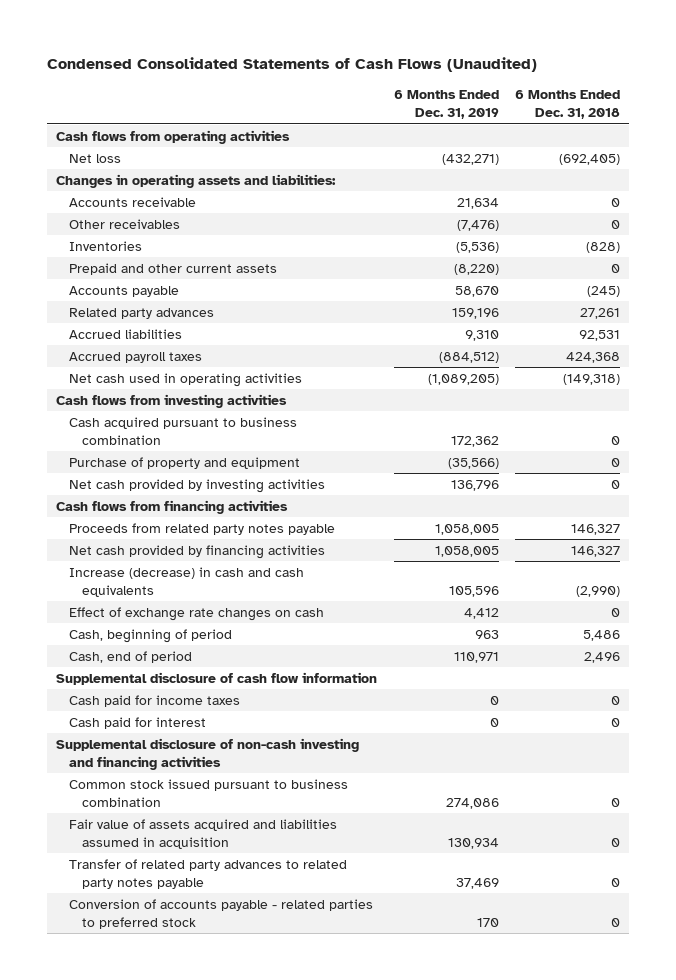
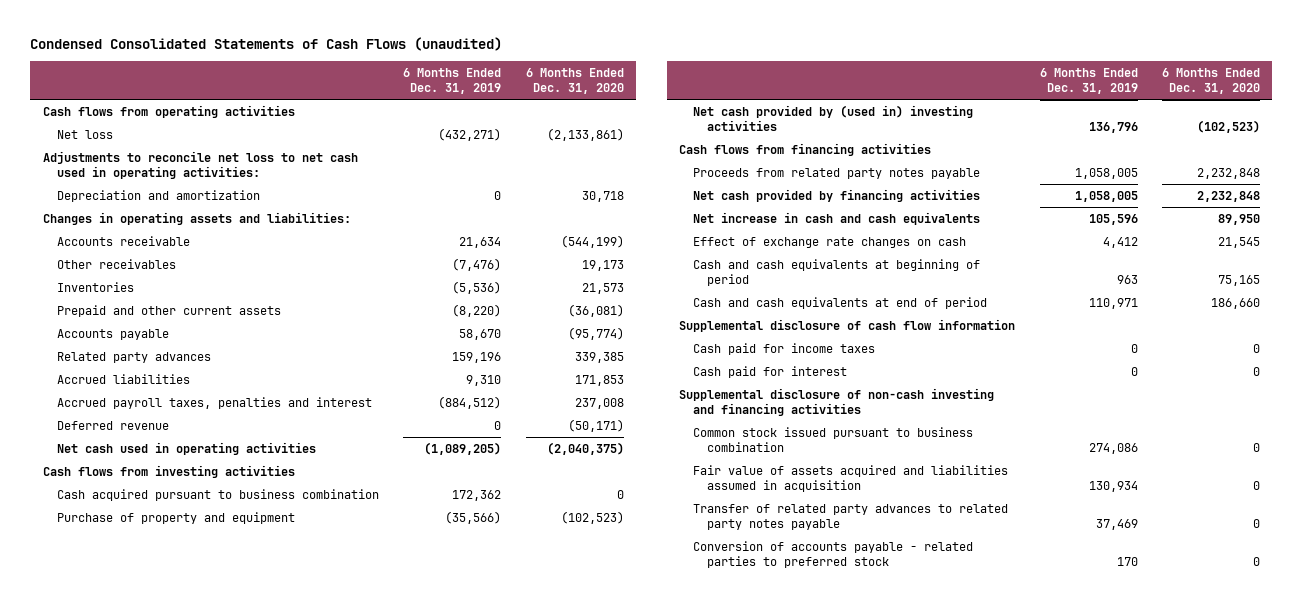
[47,57,538,73] Condensed Consolidated Statements of Cash Flows (Unaudited) -> [30,37,503,52] Condensed Consolidated Statements of Cash Flows (unaudited)
[515,90,621,120] 6 Months Ended Dec. 31, 2018 -> none
none -> [525,68,624,95] 6 Months Ended Dec. 31, 2020
none -> [42,150,358,179] Adjustments to reconcile net loss to net cash used in operating activities:
none -> [56,189,260,202] Depreciation and amortization
[69,351,203,363] Accrued payroll taxes -> [56,396,372,409] Accrued payroll taxes, penalties and interest
none -> [56,420,169,430] Deferred revenue
[69,478,326,493] Net cash provided by investing activities -> [692,104,973,131] Net cash provided by (used in) investing activities
[69,566,305,597] Increase (decrease) in cash and cash equivalents -> [692,211,980,225] Net increase in cash and cash equivalents
[69,628,233,643] Cash, beginning of period -> [692,258,980,286] Cash and cash equivalents at beginning of period
[69,650,193,663] Cash, end of period -> [692,296,987,309] Cash and cash equivalents at end of period

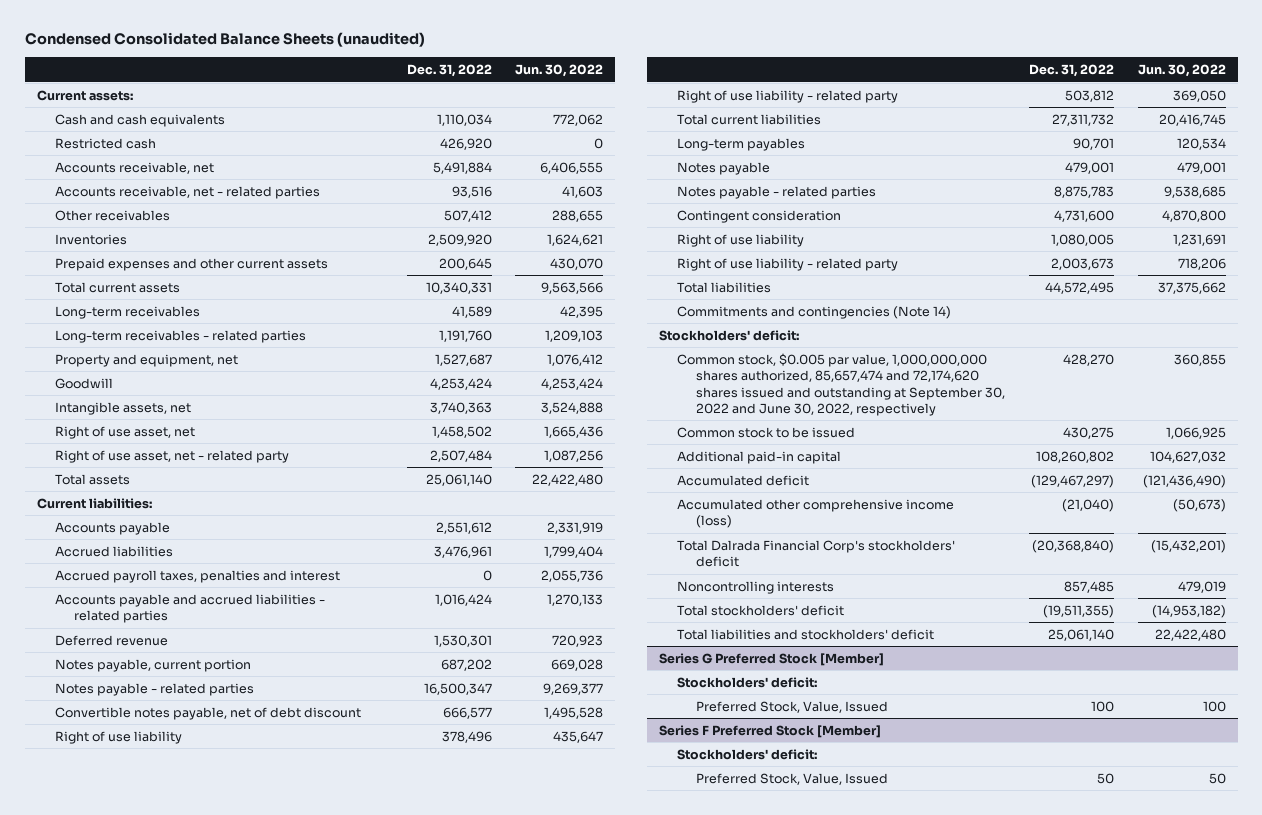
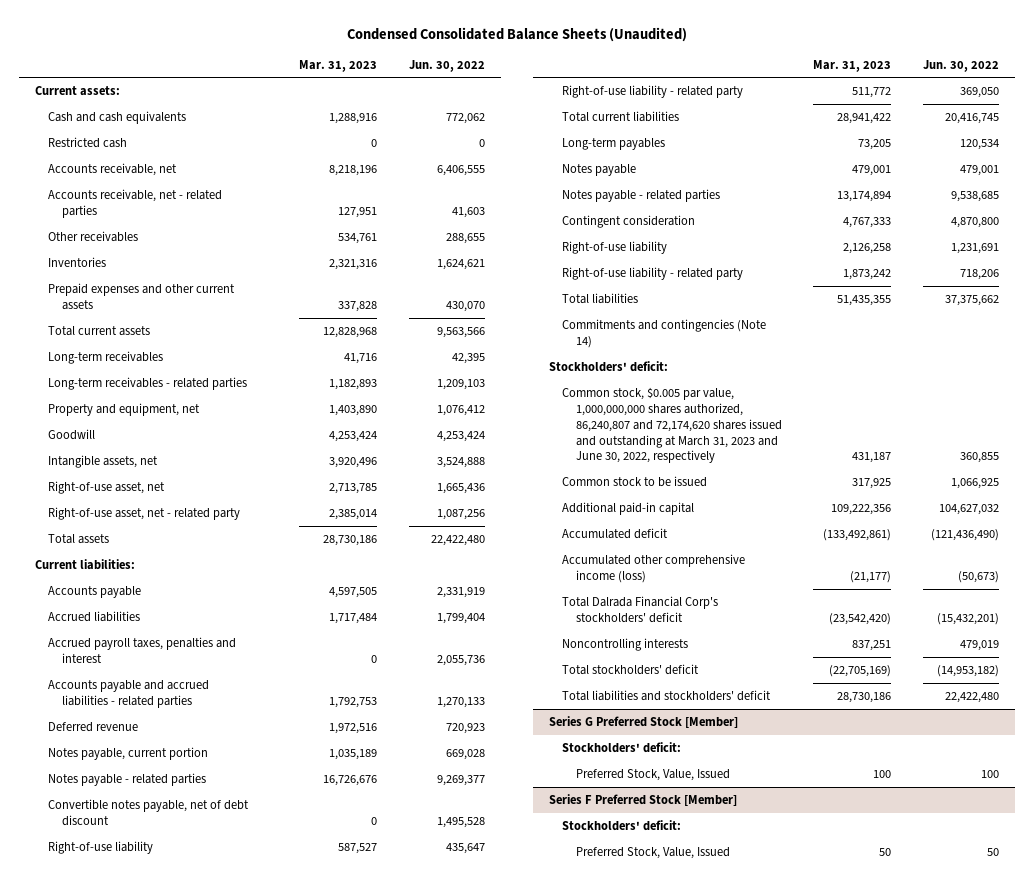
[24,32,425,48] Condensed Consolidated Balance Sheets (unaudited) -> [346,26,687,42] Condensed Consolidated Balance Sheets (Unaudited)
[406,63,492,77] Dec. 31, 2022 -> none
none -> [299,59,378,72] Mar. 31, 2023
[55,425,196,439] Right of use asset, net -> [48,481,166,495] Right-of-use asset, net
[55,449,290,463] Right of use asset, net - related party -> [48,507,241,521] Right-of-use asset, net - related party
[55,730,183,744] Right of use liability -> [48,841,154,855] Right-of-use liability
[677,89,899,103] Right of use liability - related party -> [562,85,744,99] Right-of-use liability - related party
[677,233,805,247] Right of use liability -> [562,241,668,255] Right-of-use liability
[677,257,899,271] Right of use liability - related party -> [562,267,744,281] Right-of-use liability - related party
[677,352,1005,416] Common stock, $0.005 par value, 1,000,000,000 shares authorized, 85,657,474 and 72,174,620 shares issued and outstanding at September 30, 2022 and June 30, 2022, respectively -> [562,387,782,464] Common stock, $0.005 par value, 1,000,000,000 shares authorized, 86,240,807 and 72,174,620 shares issued and outstanding at March 31, 2023 and June 30, 2022, respectively

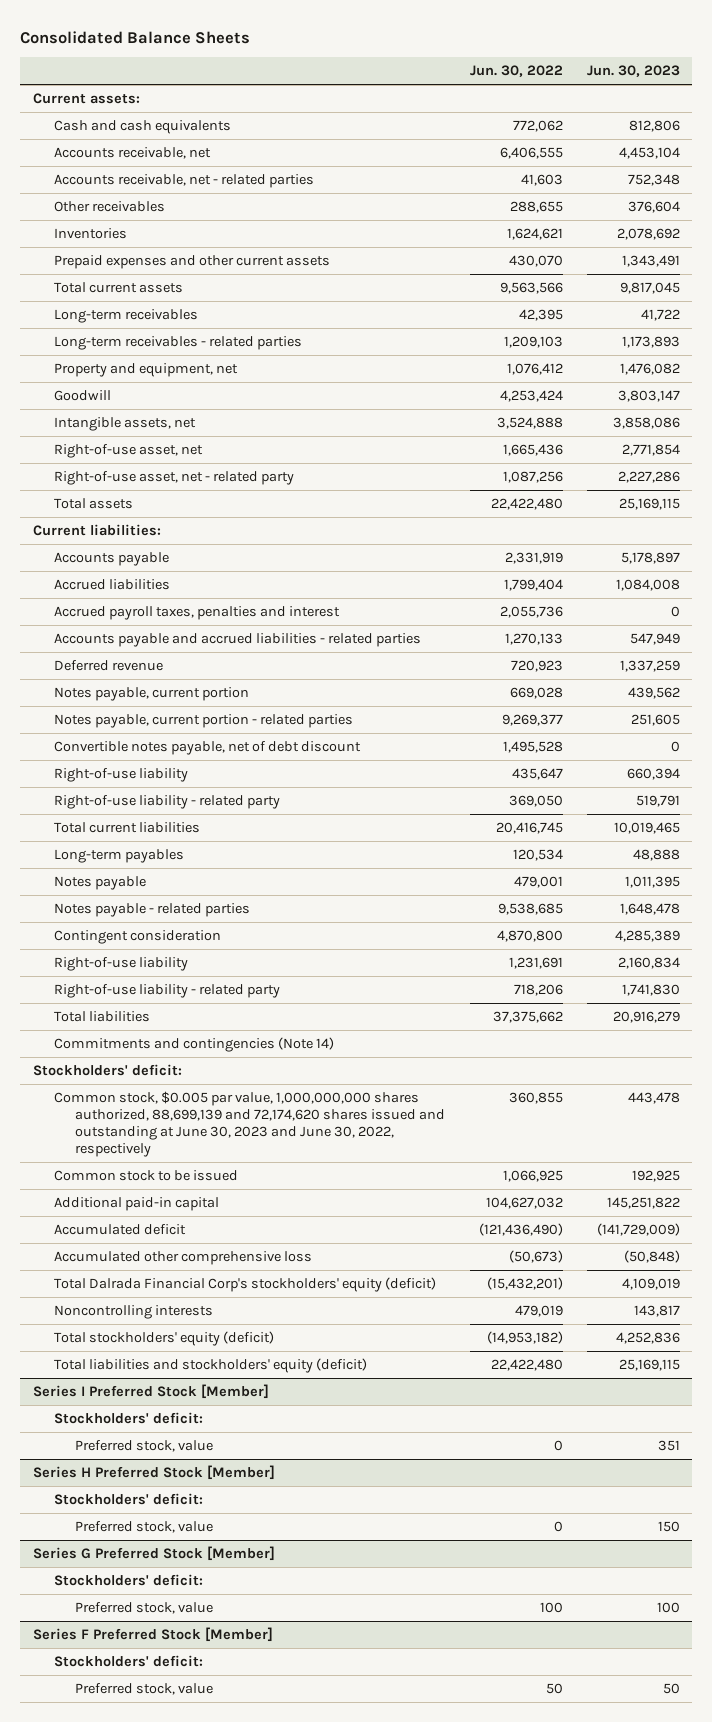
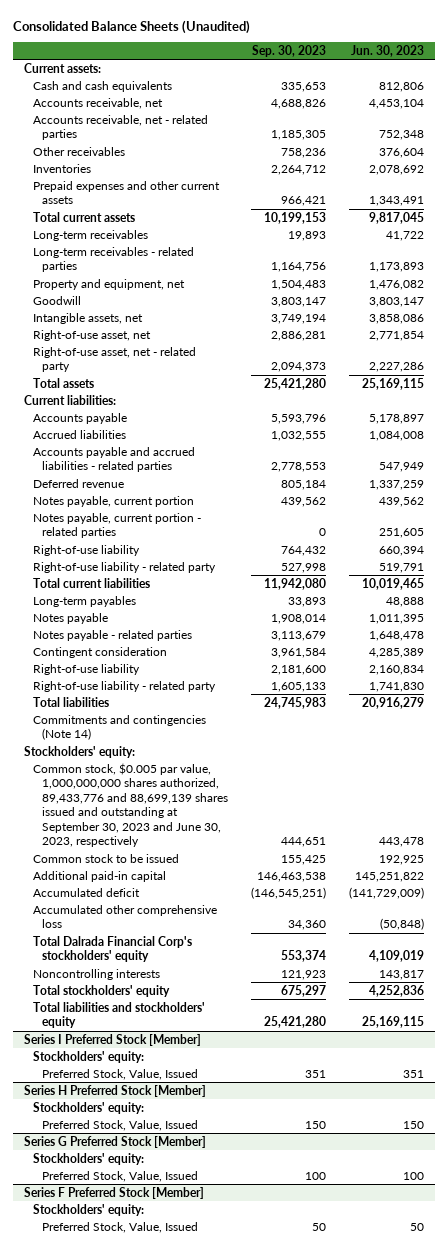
[20,30,251,44] Consolidated Balance Sheets -> [12,19,250,34] Consolidated Balance Sheets (Unaudited)
[469,65,563,78] Jun. 30, 2022 -> none
none -> [252,44,327,57] Sep. 30, 2023
[53,605,340,620] Accrued payroll taxes, penalties and interest -> none
[53,740,361,755] Convertible notes payable, net of debt discount -> none
[32,1063,182,1076] Stockholders' deficit: -> [24,745,136,758] Stockholders' equity:
[53,1090,446,1158] Common stock, $0.005 par value, 1,000,000,000 shares authorized, 88,699,139 and 72,174,620 shares issued and outstanding at June 30, 2023 and June 30, 2022, respectively -> [33,762,229,848] Common stock, $0.005 par value, 1,000,000,000 shares authorized, 89,433,776 and 88,699,139 shares issued and outstanding at September 30, 2023 and June 30, 2023, respectively
[53,1276,436,1292] Total Dalrada Financial Corp's stockholders' equity (deficit) -> [33,935,193,963] Total Dalrada Financial Corp's stockholders' equity
[53,1330,274,1346] Total stockholders' equity (deficit) -> [33,984,171,997] Total stockholders' equity
[53,1357,367,1373] Total liabilities and stockholders' equity (deficit) -> [33,1001,206,1029] Total liabilities and stockholders' equity
[53,1411,203,1424] Stockholders' deficit: -> [33,1050,145,1063] Stockholders' equity:
[75,1439,214,1452] Preferred stock, value -> [42,1068,199,1080] Preferred Stock, Value, Issued
[53,1492,203,1505] Stockholders' deficit: -> [33,1101,145,1114] Stockholders' equity:
[75,1520,214,1533] Preferred stock, value -> [42,1119,199,1131] Preferred Stock, Value, Issued
[53,1573,203,1586] Stockholders' deficit: -> [33,1152,145,1165] Stockholders' equity:
[75,1601,214,1614] Preferred stock, value -> [42,1170,199,1182] Preferred Stock, Value, Issued
[53,1654,203,1667] Stockholders' deficit: -> [33,1203,145,1216] Stockholders' equity:
[75,1682,214,1695] Preferred stock, value -> [42,1221,199,1233] Preferred Stock, Value, Issued

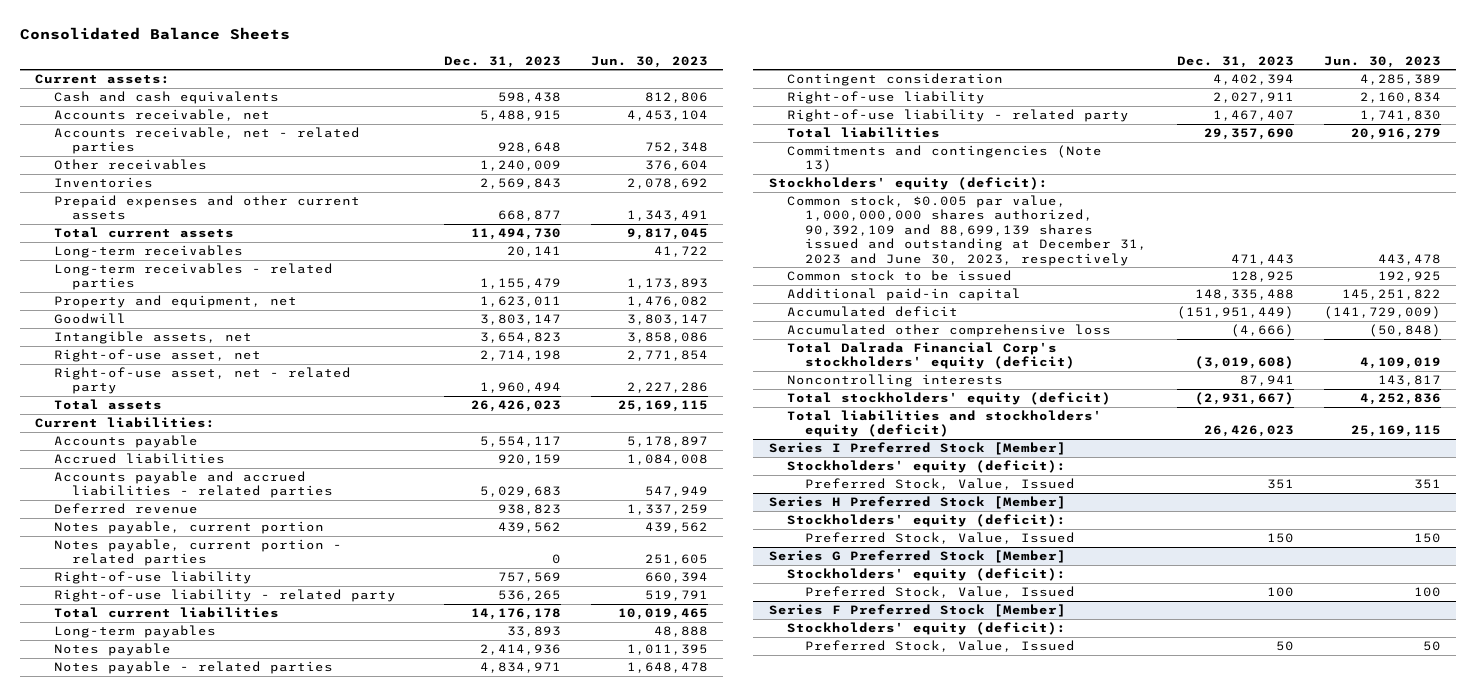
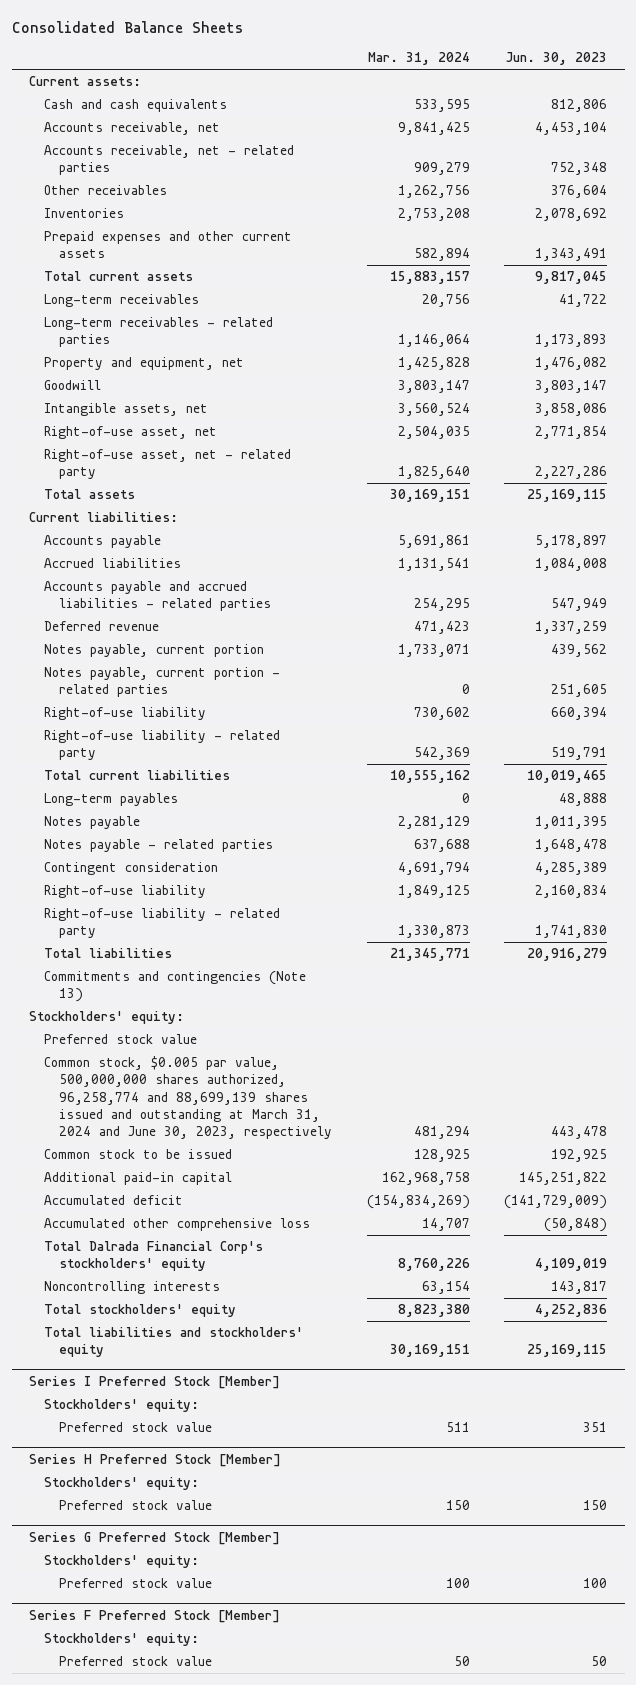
[443,55,561,68] Dec. 31, 2023 -> none
none -> [367,52,470,66] Mar. 31, 2024
[768,177,1048,191] Stockholders' equity (deficit): -> [29,1011,185,1025] Stockholders' equity:
none -> [44,1034,198,1045] Preferred stock value
[786,195,1147,266] Common stock, $0.005 par value, 1,000,000,000 shares authorized, 90,392,109 and 88,699,139 shares issued and outstanding at December 31, 2023 and June 30, 2023, respectively -> [44,1056,332,1139] Common stock, $0.005 par value, 500,000,000 shares authorized, 96,258,774 and 88,699,139 shares issued and outstanding at March 31, 2024 and June 30, 2023, respectively
[786,342,1075,370] Total Dalrada Financial Corp's stockholders' equity (deficit) -> [44,1241,264,1272] Total Dalrada Financial Corp's stockholders' equity
[786,392,1111,406] Total stockholders' equity (deficit) -> [44,1304,237,1318] Total stockholders' equity
[786,410,1102,438] Total liabilities and stockholders' equity (deficit) -> [44,1327,304,1358] Total liabilities and stockholders' equity
[786,460,1066,474] Stockholders' equity (deficit): -> [44,1399,200,1413] Stockholders' equity:
[804,478,1075,491] Preferred Stock, Value, Issued -> [58,1422,212,1433] Preferred stock value
[786,514,1066,528] Stockholders' equity (deficit): -> [44,1477,200,1491] Stockholders' equity:
[804,532,1075,545] Preferred Stock, Value, Issued -> [58,1500,212,1511] Preferred stock value
[786,568,1066,582] Stockholders' equity (deficit): -> [44,1555,200,1569] Stockholders' equity:
[804,586,1075,599] Preferred Stock, Value, Issued -> [58,1578,212,1589] Preferred stock value
[786,622,1066,636] Stockholders' equity (deficit): -> [44,1633,200,1647] Stockholders' equity:
[804,640,1075,653] Preferred Stock, Value, Issued -> [58,1656,212,1667] Preferred stock value

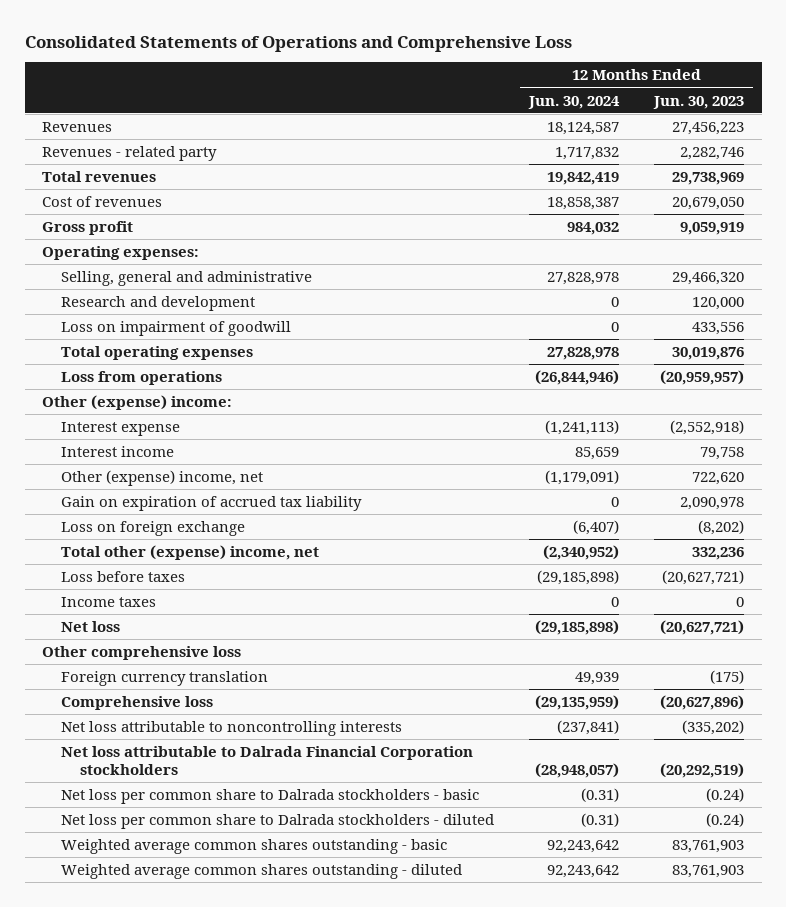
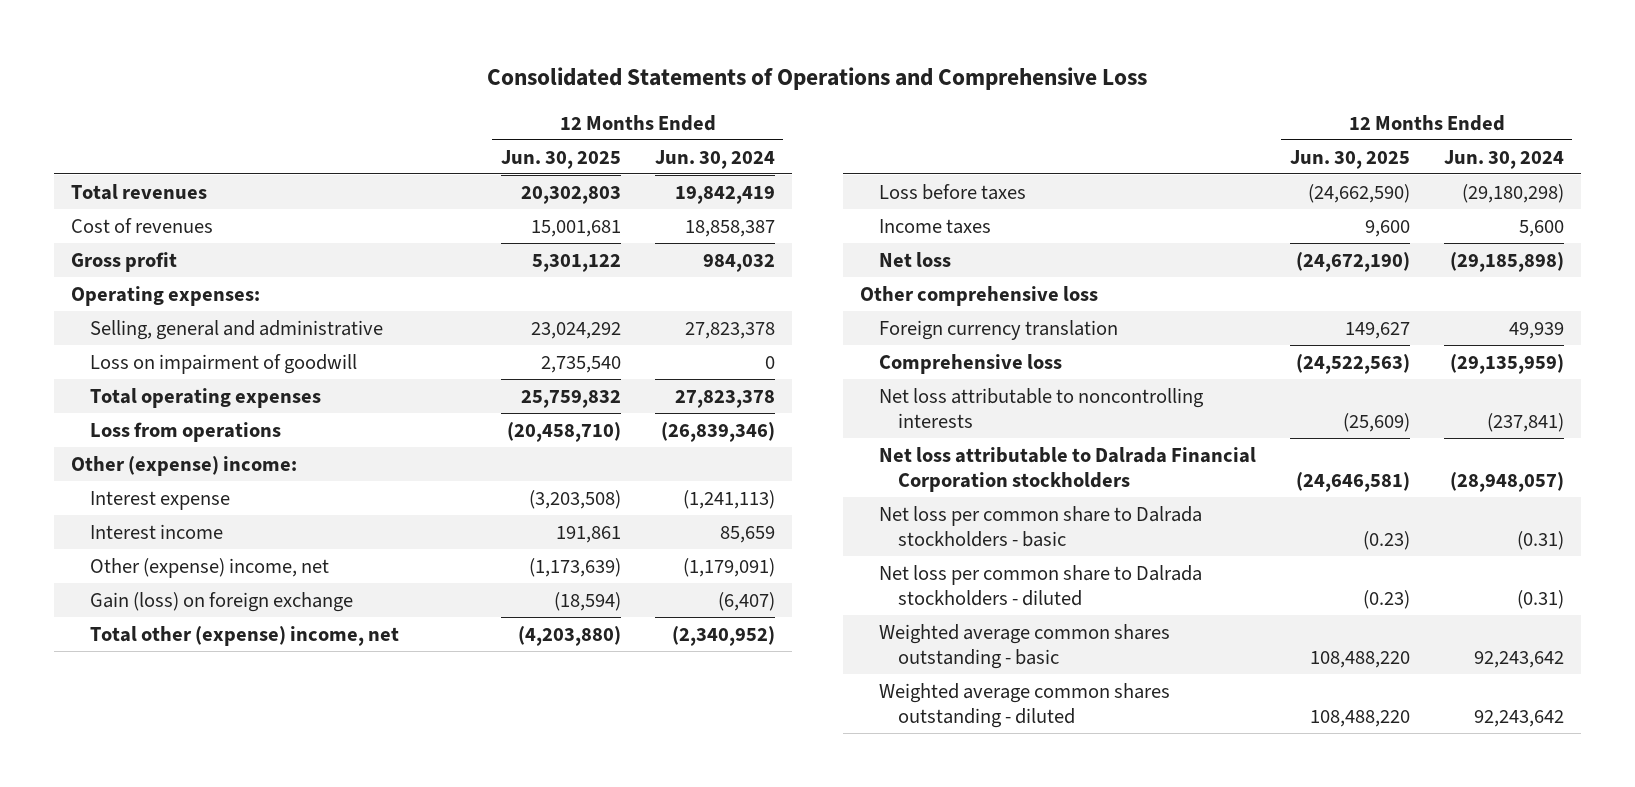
[653,95,745,109] Jun. 30, 2023 -> none
none -> [500,149,621,169] Jun. 30, 2025
[42,121,113,132] Revenues -> none
[42,145,218,161] Revenues - related party -> none
[60,295,255,311] Research and development -> none
[547,271,620,285] 27,828,978 -> [684,321,775,339] 27,823,378
[547,346,620,360] 27,828,978 -> [674,389,775,408] 27,823,378
[535,369,620,385] (26,844,946) -> [660,421,775,442] (26,839,346)
[60,495,362,511] Gain on expiration of accrued tax liability -> none
[60,520,245,536] Loss on foreign exchange -> [89,591,353,612] Gain (loss) on foreign exchange
[537,569,620,585] (29,185,898) -> [1461,183,1564,203] (29,180,298)
[611,596,620,607] 0 -> [1518,219,1564,237] 5,600

